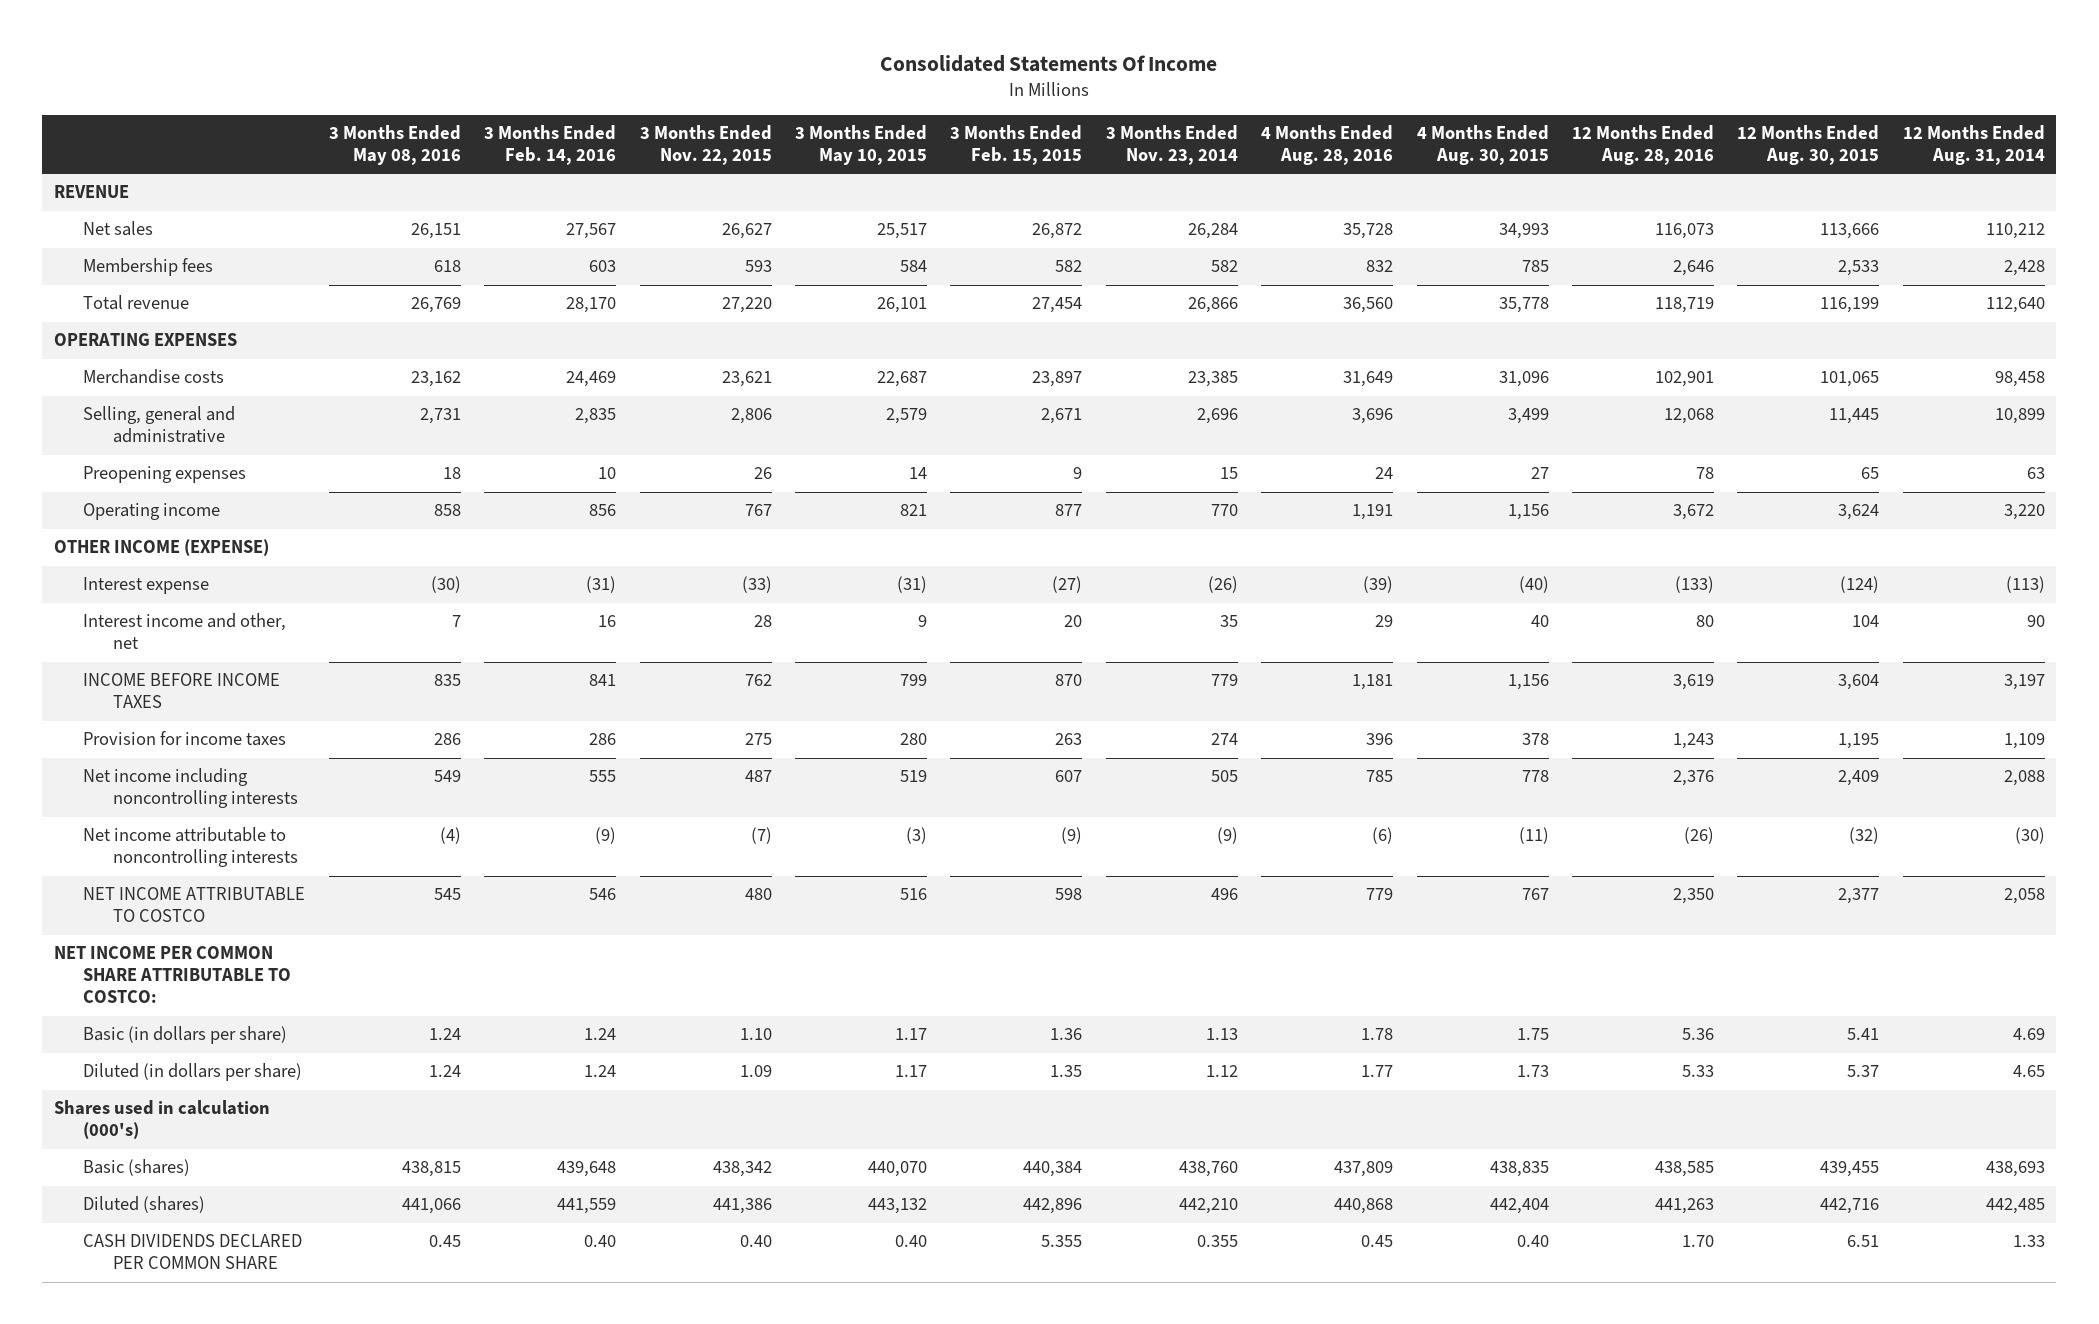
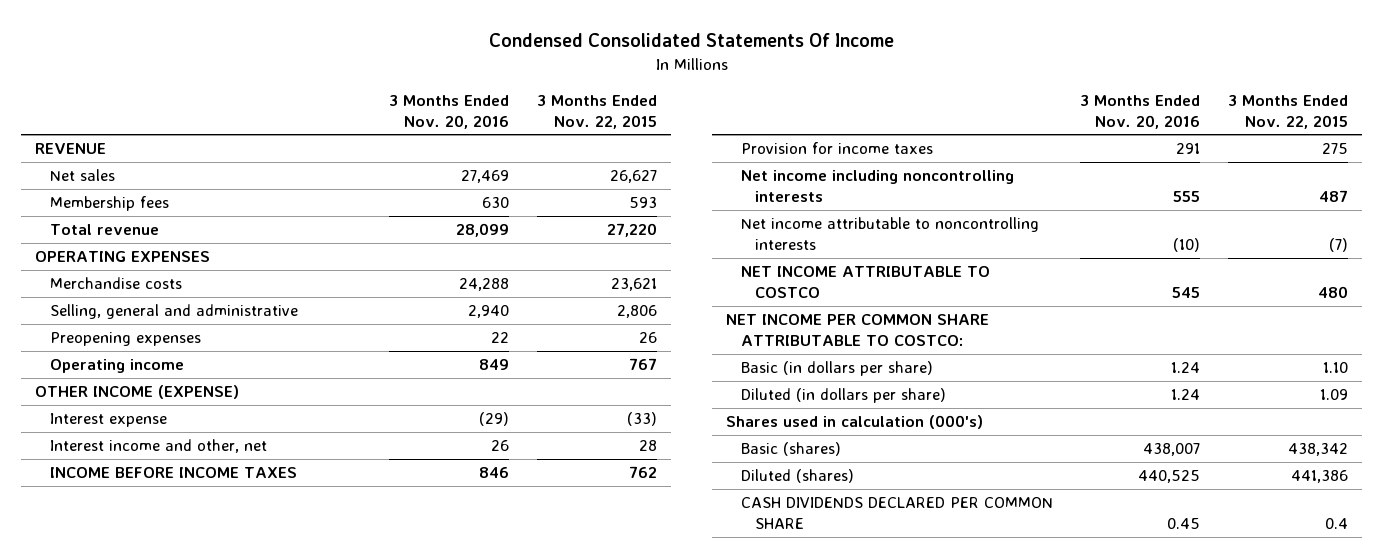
[880,54,1218,72] Consolidated Statements Of Income -> [488,33,894,48] Condensed Consolidated Statements Of Income
[328,124,461,165] 3 Months Ended May 08, 2016 -> none
[484,124,617,165] 3 Months Ended Feb. 14, 2016 -> none
[794,124,927,165] 3 Months Ended May 10, 2015 -> none
[950,124,1083,165] 3 Months Ended Feb. 15, 2015 -> none
[1105,124,1238,165] 3 Months Ended Nov. 23, 2014 -> none
[1261,124,1394,165] 4 Months Ended Aug. 28, 2016 -> none
[1416,124,1549,165] 4 Months Ended Aug. 30, 2015 -> none
[1571,124,1714,165] 12 Months Ended Aug. 28, 2016 -> none
[1737,124,1880,165] 12 Months Ended Aug. 30, 2015 -> none
[1902,124,2045,165] 12 Months Ended Aug. 31, 2014 -> none
none -> [389,94,510,129] 3 Months Ended Nov. 20, 2016
[739,1235,772,1248] 0.40 -> [1324,518,1348,530] 0.4

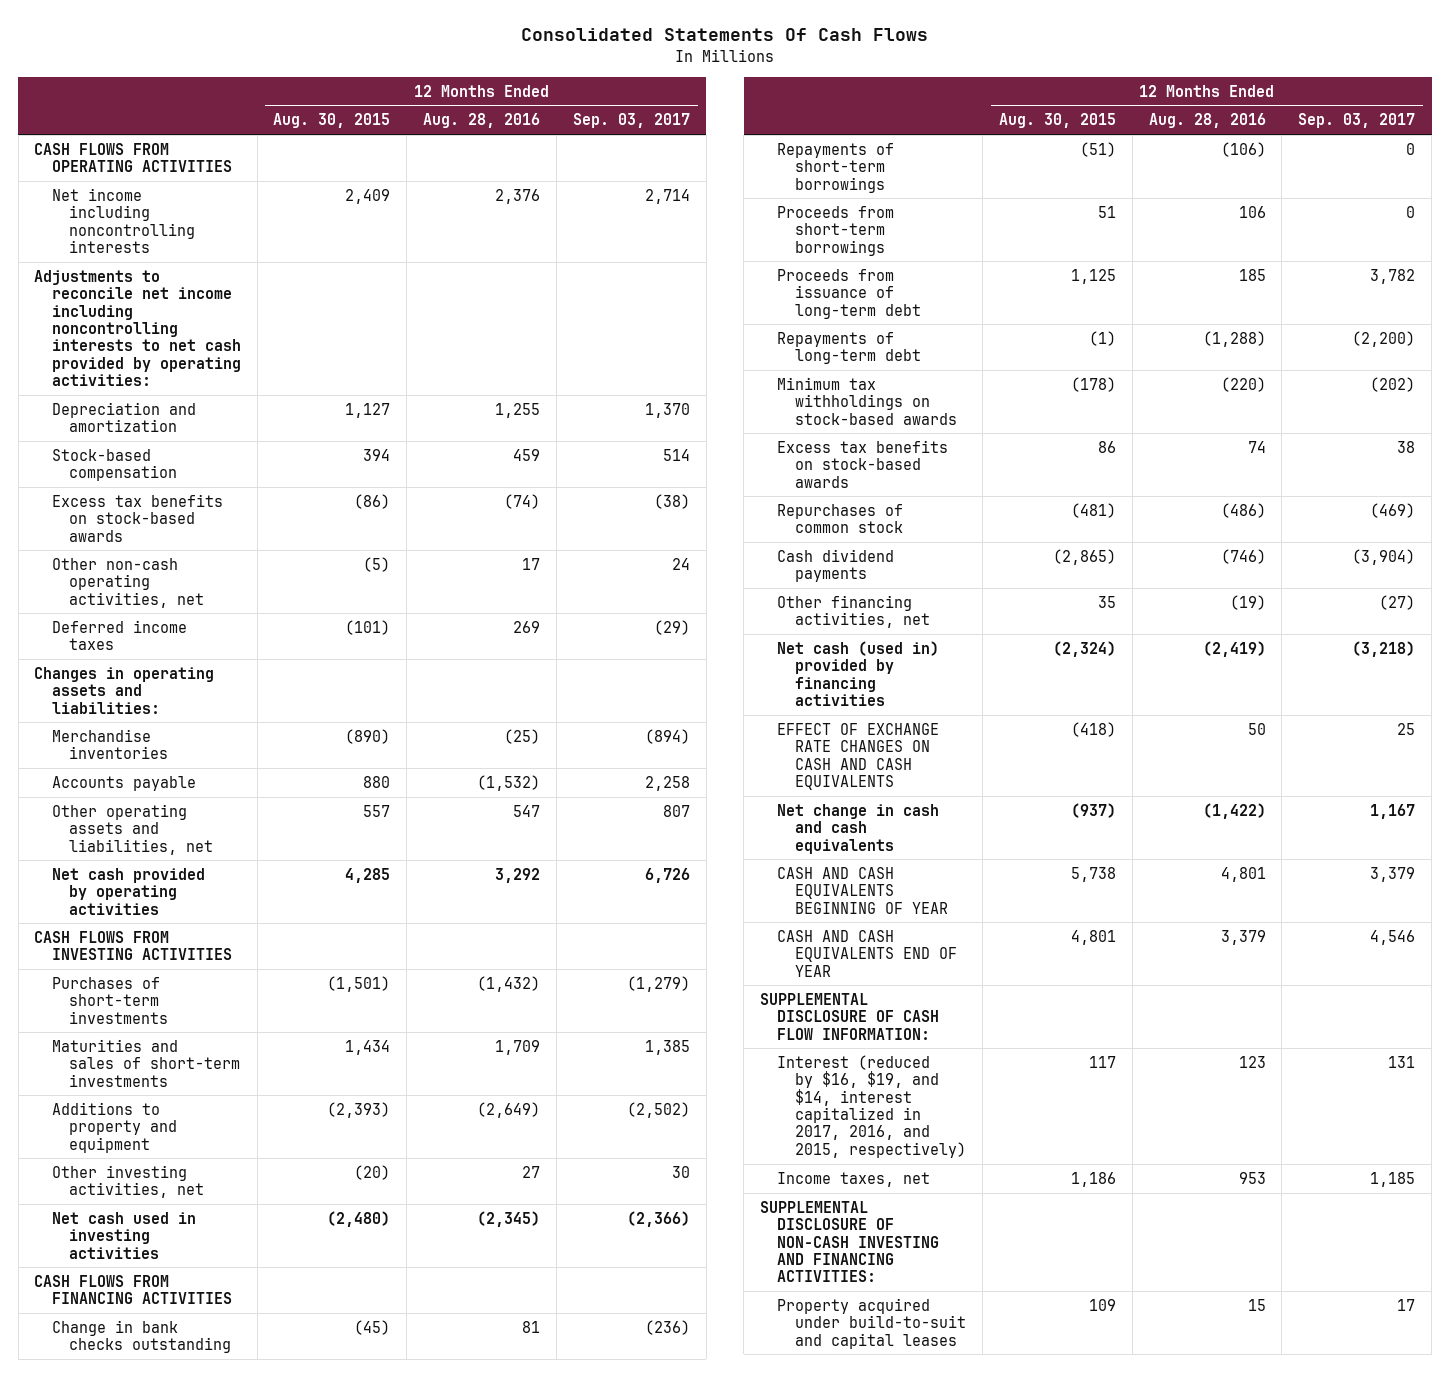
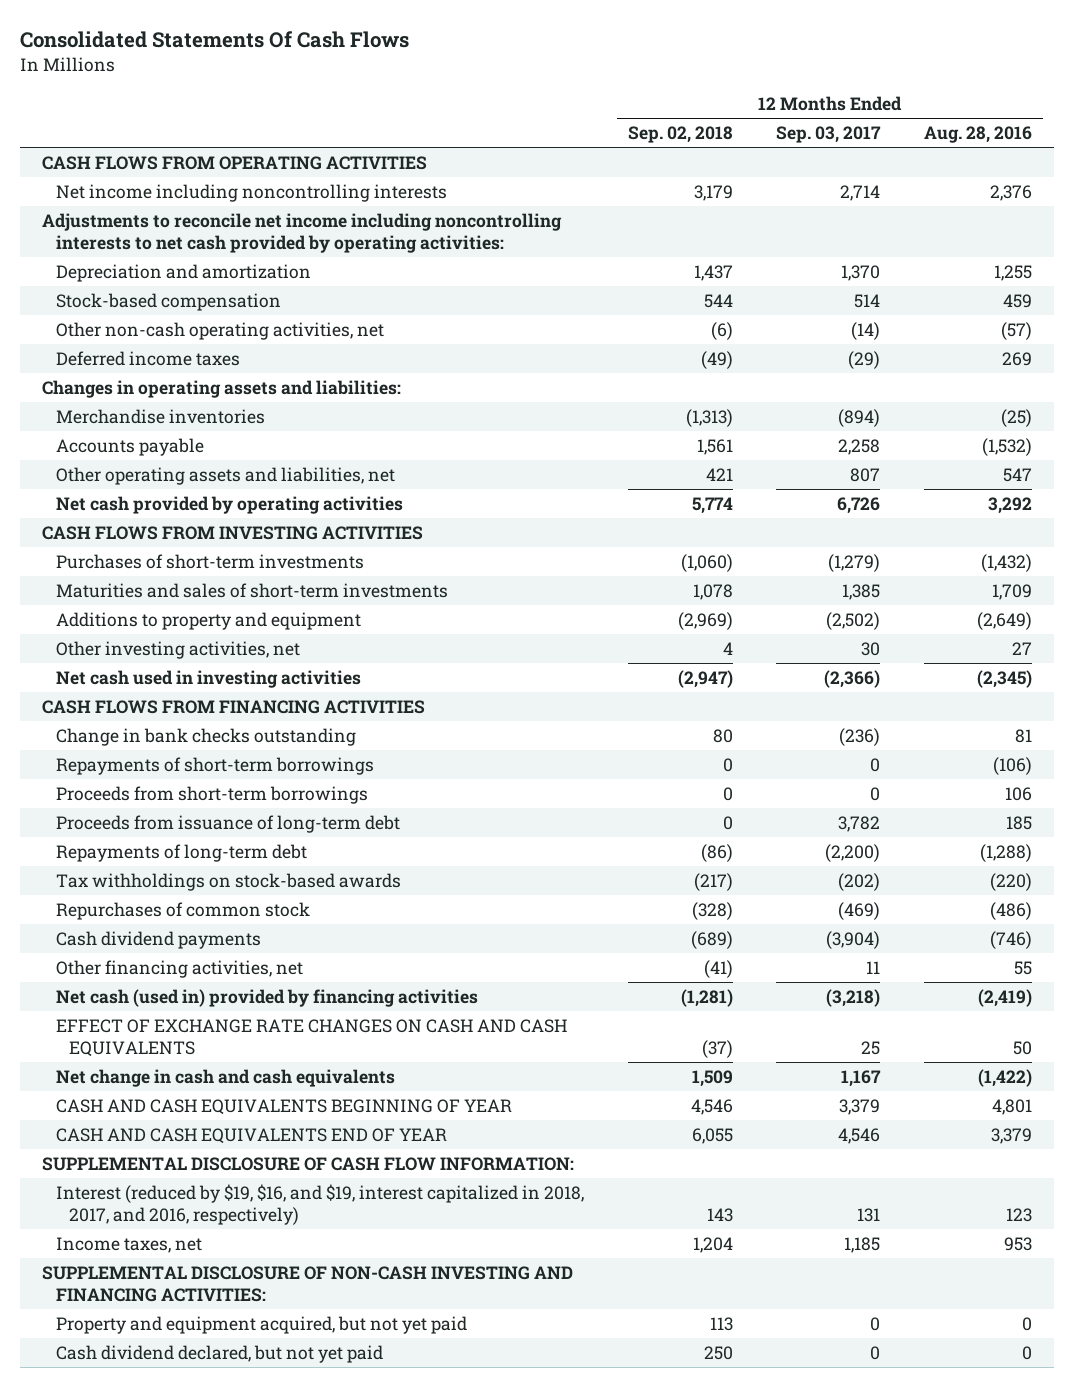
[273,113,391,129] Aug. 30, 2015 -> none
none -> [627,125,733,143] Sep. 02, 2018
[51,493,223,542] Excess tax benefits on stock-based awards -> none
[522,557,541,570] 17 -> [1001,321,1033,340] (57)
[671,557,690,570] 24 -> [851,321,881,340] (14)
[777,439,949,488] Excess tax benefits on stock-based awards -> none
[777,376,957,425] Minimum tax withholdings on stock-based awards -> [55,872,401,891] Tax withholdings on stock-based awards
[1229,594,1266,610] (19) -> [1014,960,1033,975] 55
[1379,594,1416,610] (27) -> [866,960,881,974] 11
[777,1054,966,1158] Interest (reduced by $16, $19, and $14, interest capitalized in 2017, 2016, and 2015, respectively) -> [55,1183,584,1226] Interest (reduced by $19, $16, and $19, interest capitalized in 2018, 2017, and 2016, respectively)
[777,1297,966,1349] Property acquired under build-to-suit and capital leases -> none
none -> [55,1315,467,1334] Property and equipment acquired, but not yet paid
none -> [55,1344,383,1363] Cash dividend declared, but not yet paid

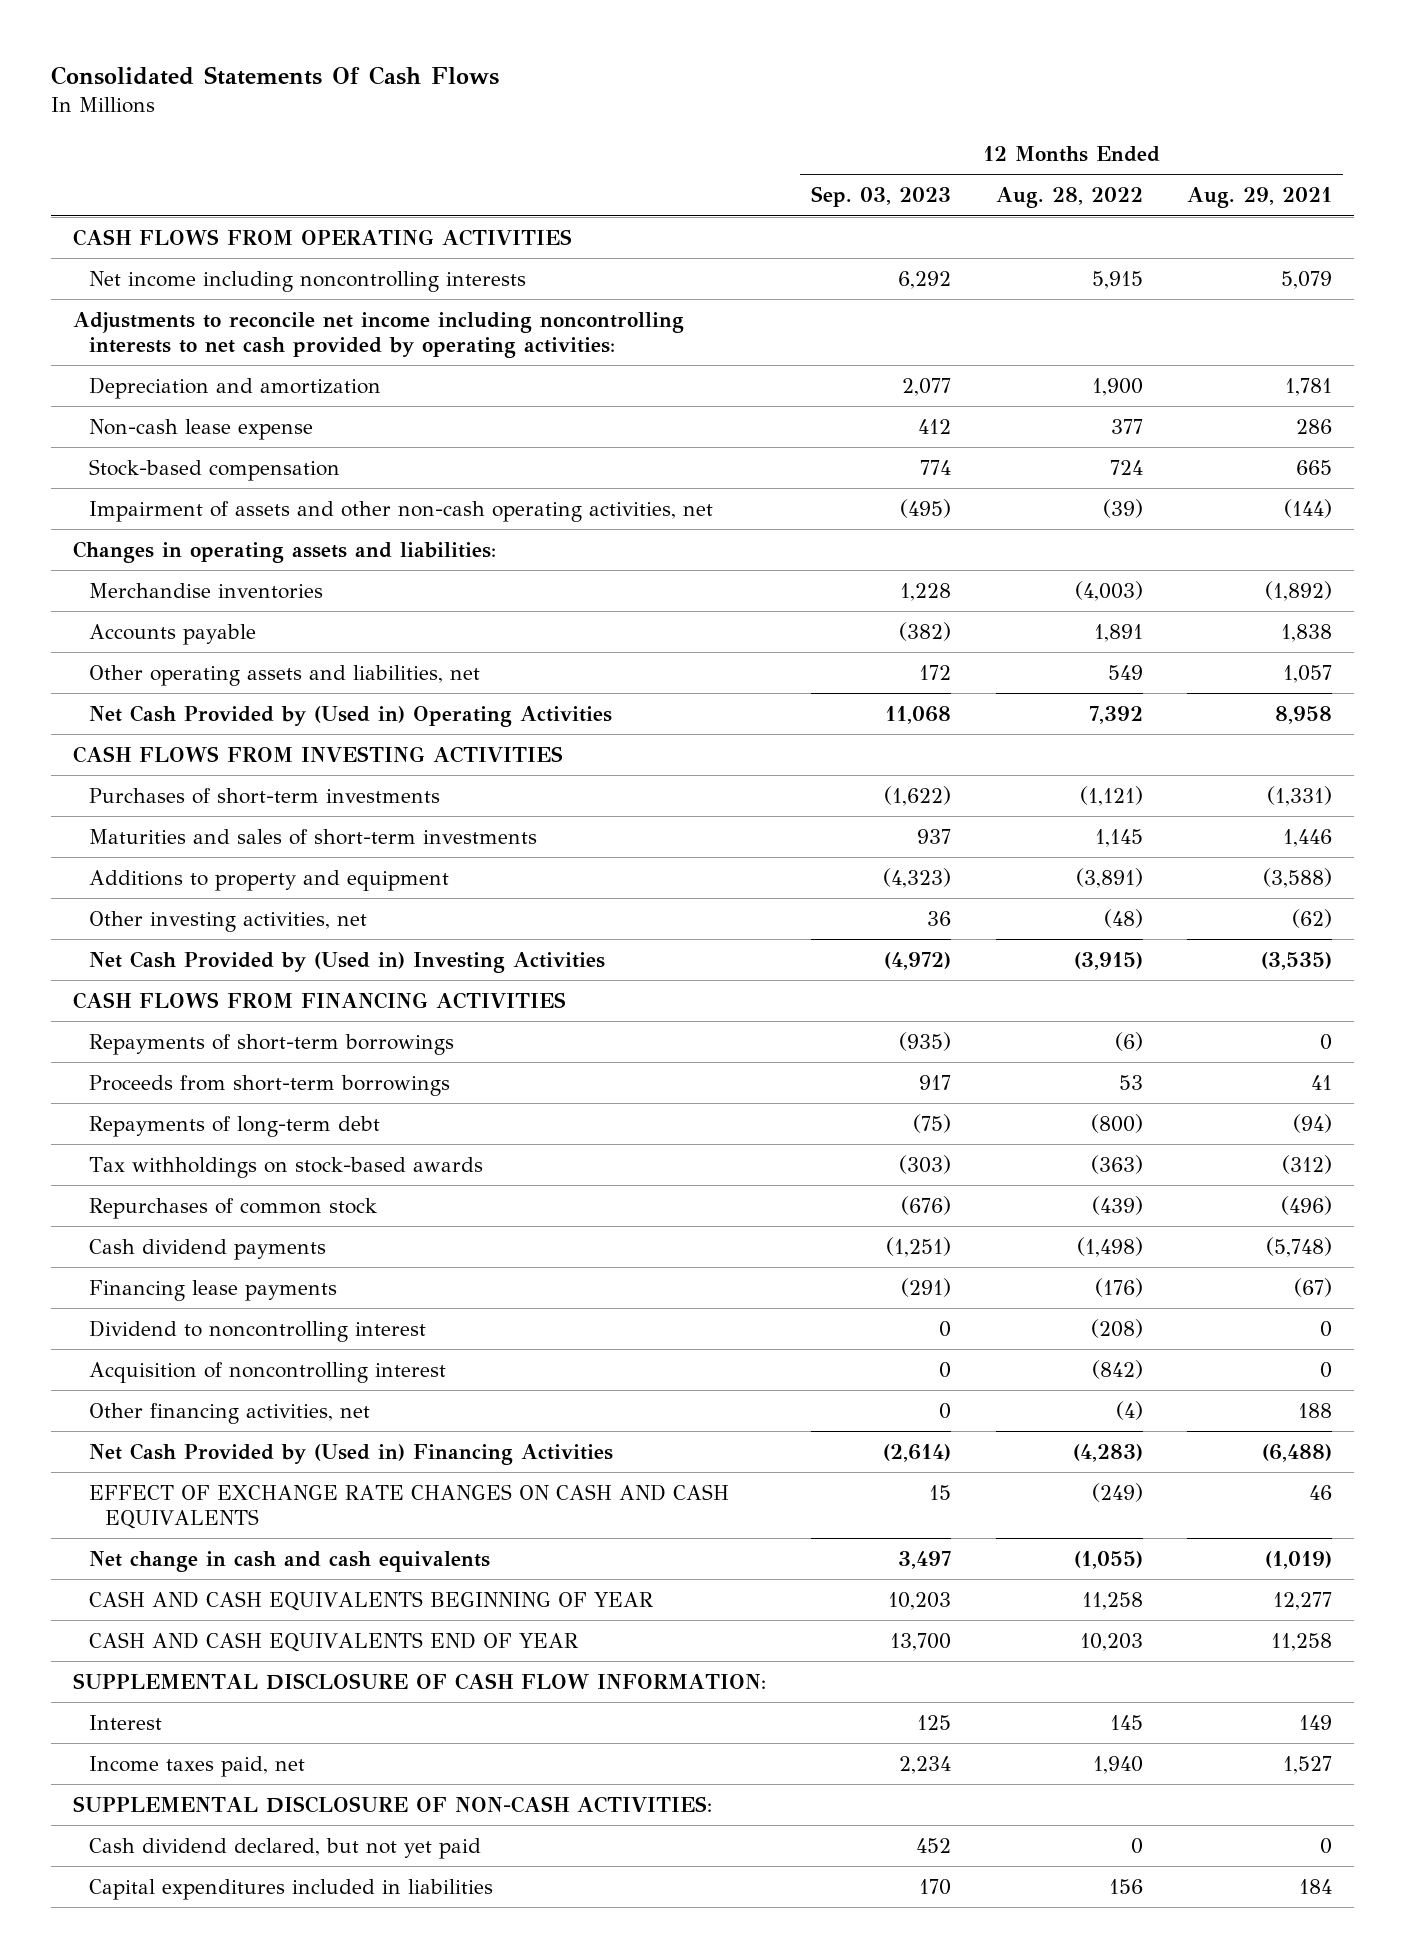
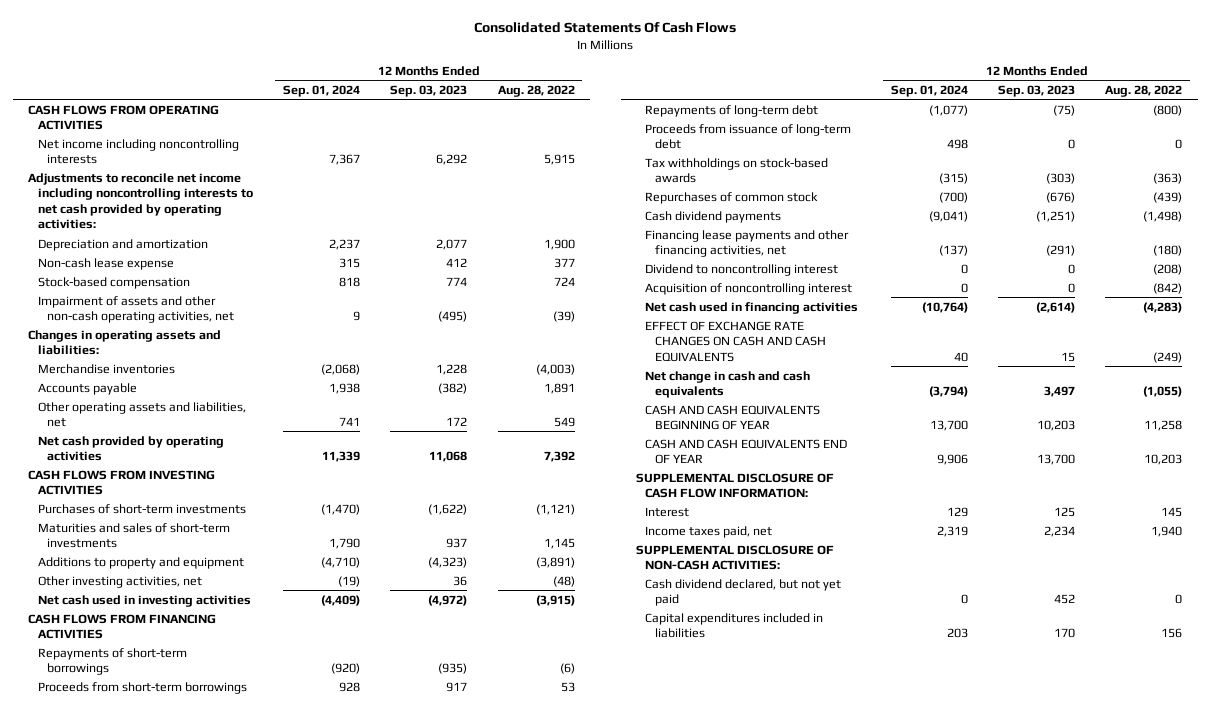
[1187,187,1333,209] Aug. 29, 2021 -> none
none -> [283,84,361,97] Sep. 01, 2024
[89,704,613,727] Net Cash Provided by (Used in) Operating Activities -> [37,435,224,462] Net cash provided by operating activities
[89,950,606,973] Net Cash Provided by (Used in) Investing Activities -> [37,594,251,607] Net cash used in investing activities
none -> [645,123,852,150] Proceeds from issuance of long-term debt
[89,1279,338,1301] Financing lease payments -> none
none -> [645,229,850,258] Financing lease payments and other financing activities, net
[89,1402,371,1424] Other financing activities, net -> none
[89,1442,614,1465] Net Cash Provided by (Used in) Financing Activities -> [645,301,859,314] Net cash used in financing activities

